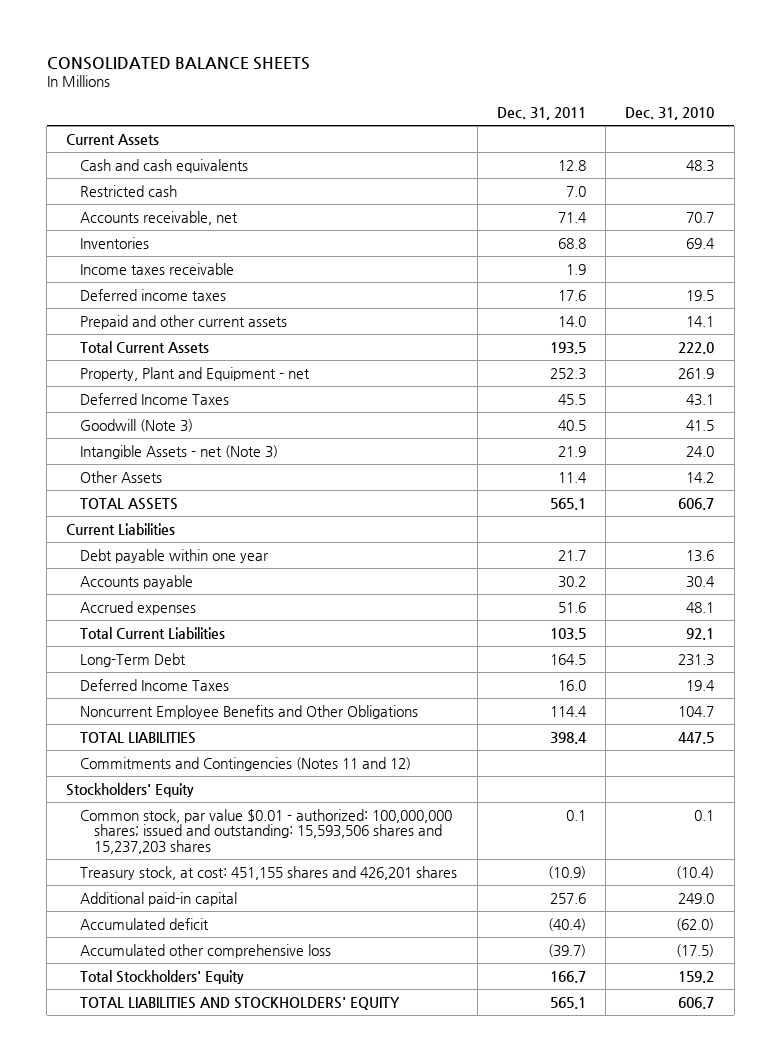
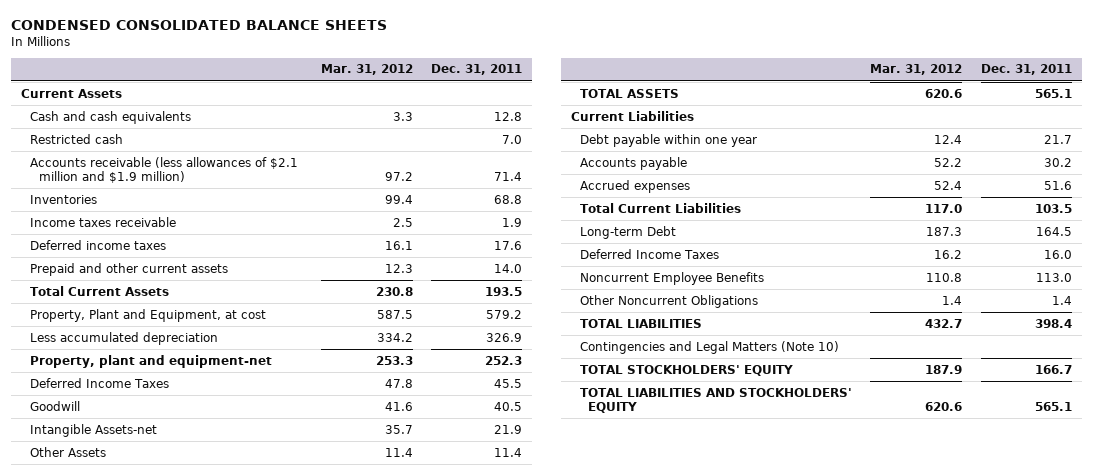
[46,56,310,70] CONSOLIDATED BALANCE SHEETS -> [11,19,388,30] CONDENSED CONSOLIDATED BALANCE SHEETS
[625,106,715,120] Dec. 31, 2010 -> none
none -> [320,64,413,76] Mar. 31, 2012
[80,210,239,225] Accounts receivable, net -> [29,156,298,184] Accounts receivable (less allowances of $2.1 million and $1.9 million)
none -> [29,308,266,322] Property, Plant and Equipment, at cost
none -> [29,331,218,345] Less accumulated depreciation
[80,366,311,381] Property, Plant and Equipment - net -> [29,354,272,368] Property, plant and equipment-net
[80,418,194,432] Goodwill (Note 3) -> [29,400,80,411] Goodwill
[80,444,279,459] Intangible Assets - net (Note 3) -> [29,423,157,437] Intangible Assets-net
[80,652,187,667] Long-Term Debt -> [579,225,676,239] Long-term Debt
[80,704,419,719] Noncurrent Employee Benefits and Other Obligations -> [579,271,764,285] Noncurrent Employee Benefits
[549,705,587,717] 114.4 -> [1036,272,1073,282] 113.0
none -> [579,294,758,308] Other Noncurrent Obligations
[66,782,195,797] Stockholders' Equity -> none
[80,808,453,854] Common stock, par value $0.01 - authorized: 100,000,000 shares; issued and outstanding: 15,593,506 shares and 15,237,203 shares -> none
[80,865,458,880] Treasury stock, at cost: 451,155 shares and 426,201 shares -> none
[80,891,238,906] Additional paid-in capital -> none
[80,917,210,930] Accumulated deficit -> none
[80,943,332,958] Accumulated other comprehensive loss -> none
[80,756,412,771] Commitments and Contingencies (Notes 11 and 12) -> [579,340,839,354] Contingencies and Legal Matters (Note 10)
[80,969,245,984] Total Stockholders' Equity -> [579,364,793,376] TOTAL STOCKHOLDERS' EQUITY

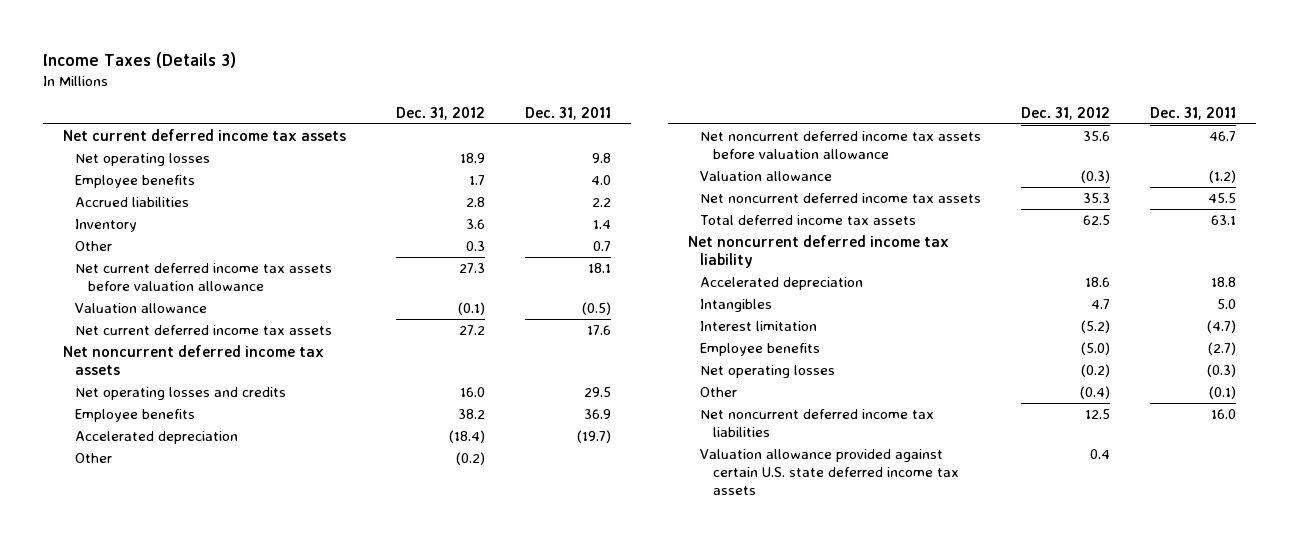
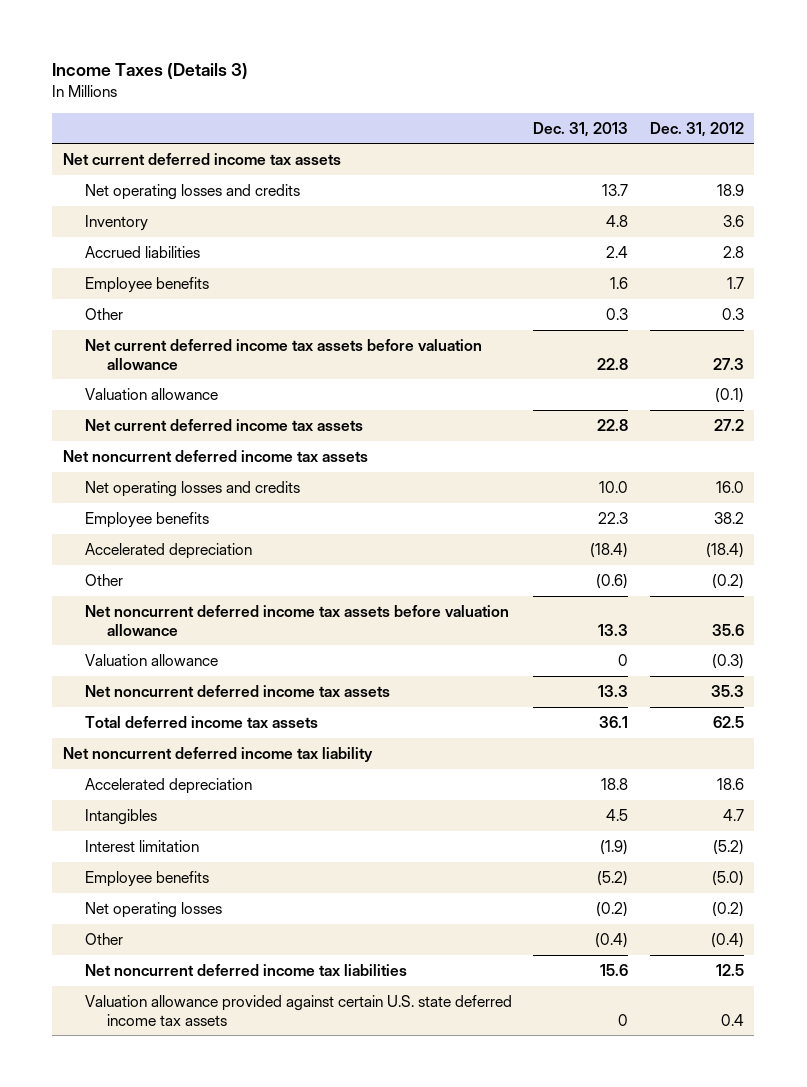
[524,106,611,120] Dec. 31, 2011 -> none
none -> [533,121,629,137] Dec. 31, 2013
[75,153,211,167] Net operating losses -> [85,184,301,201] Net operating losses and credits
[75,197,190,208] Accrued liabilities -> [85,246,201,259] Accrued liabilities
[75,175,196,189] Employee benefits -> [85,277,210,294] Employee benefits

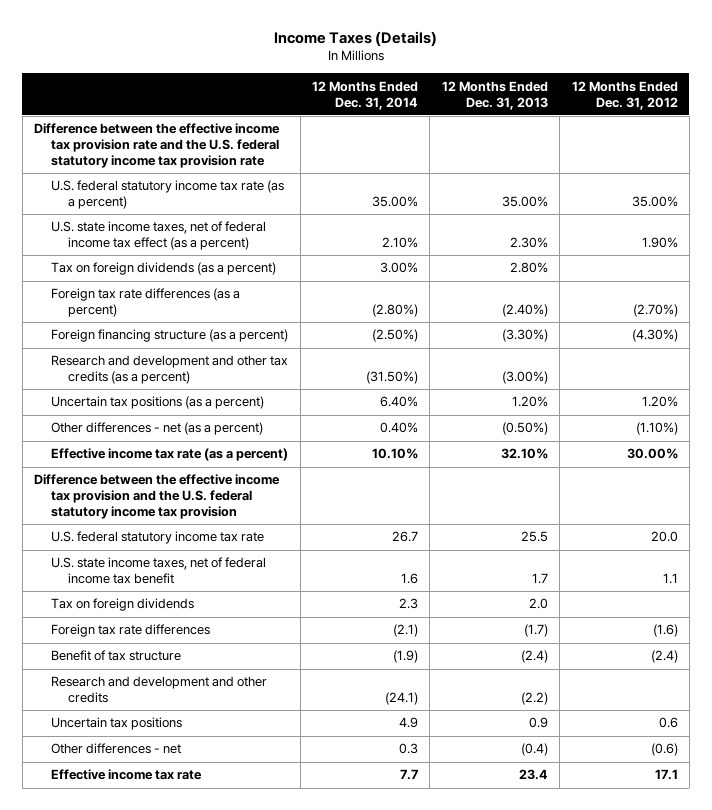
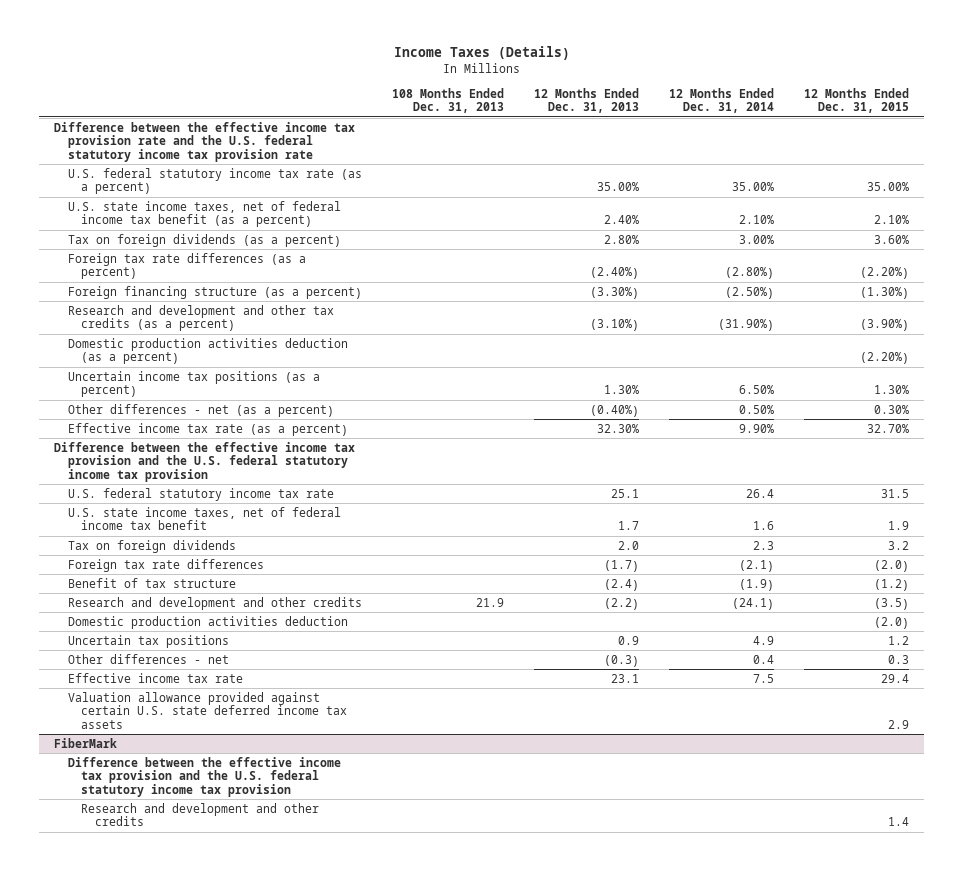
[571,80,678,110] 12 Months Ended Dec. 31, 2012 -> none
none -> [391,87,504,114] 108 Months Ended Dec. 31, 2013
none -> [804,87,910,114] 12 Months Ended Dec. 31, 2015
[51,221,267,251] U.S. state income taxes, net of federal income tax effect (as a percent) -> [67,200,341,228] U.S. state income taxes, net of federal income tax benefit (as a percent)
[509,237,548,249] 2.30% -> [603,215,639,225] 2.40%
[365,371,418,385] (31.50%) -> [717,319,774,332] (31.90%)
[501,371,548,385] (3.00%) -> [589,319,639,332] (3.10%)
none -> [67,337,348,365] Domestic production activities deduction (as a percent)
[51,396,265,410] Uncertain tax positions (as a percent) -> [67,370,320,398] Uncertain income tax positions (as a percent)
[379,396,418,408] 6.40% -> [738,385,774,395] 6.50%
[511,396,548,408] 1.20% -> [603,385,639,395] 1.30%
[379,422,418,434] 0.40% -> [738,404,774,414] 0.50%
[501,422,548,436] (0.50%) -> [589,404,639,417] (0.40%)
[371,448,418,460] 10.10% -> [738,423,774,433] 9.90%
[500,448,548,460] 32.10% -> [596,423,639,433] 32.30%
[391,531,418,543] 26.7 -> [745,488,774,498] 26.4
[520,531,548,543] 25.5 -> [610,488,639,498] 25.1
none -> [67,615,348,629] Domestic production activities deduction
[398,743,418,755] 0.3 -> [752,654,774,664] 0.4
[520,743,548,757] (0.4) -> [603,654,639,667] (0.3)
[399,769,418,781] 7.7 -> [752,673,774,683] 7.5
[518,769,548,781] 23.4 -> [610,673,639,683] 23.1
none -> [67,691,348,729] Valuation allowance provided against certain U.S. state deferred income tax assets
none -> [54,737,118,748] FiberMark
none -> [67,756,341,797] Difference between the effective income tax provision and the U.S. federal statutory income tax provision
none -> [81,802,320,827] Research and development and other credits

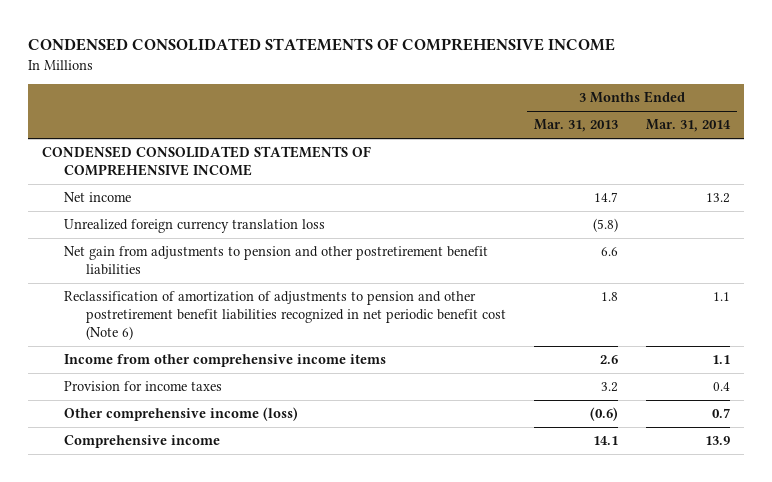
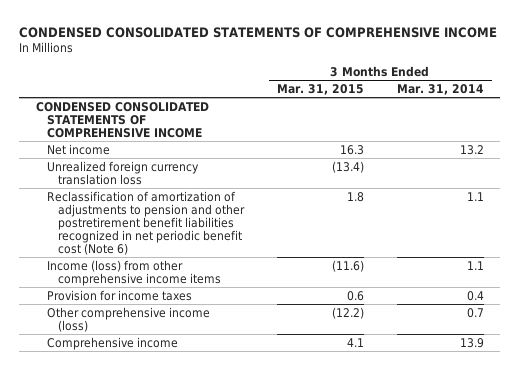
[533,119,618,133] Mar. 31, 2013 -> none
none -> [276,83,364,95] Mar. 31, 2015
[63,246,488,276] Net gain from adjustments to pension and other postretirement benefit liabilities -> none
[63,354,386,368] Income from other comprehensive income items -> [46,259,222,286] Income (loss) from other comprehensive income items

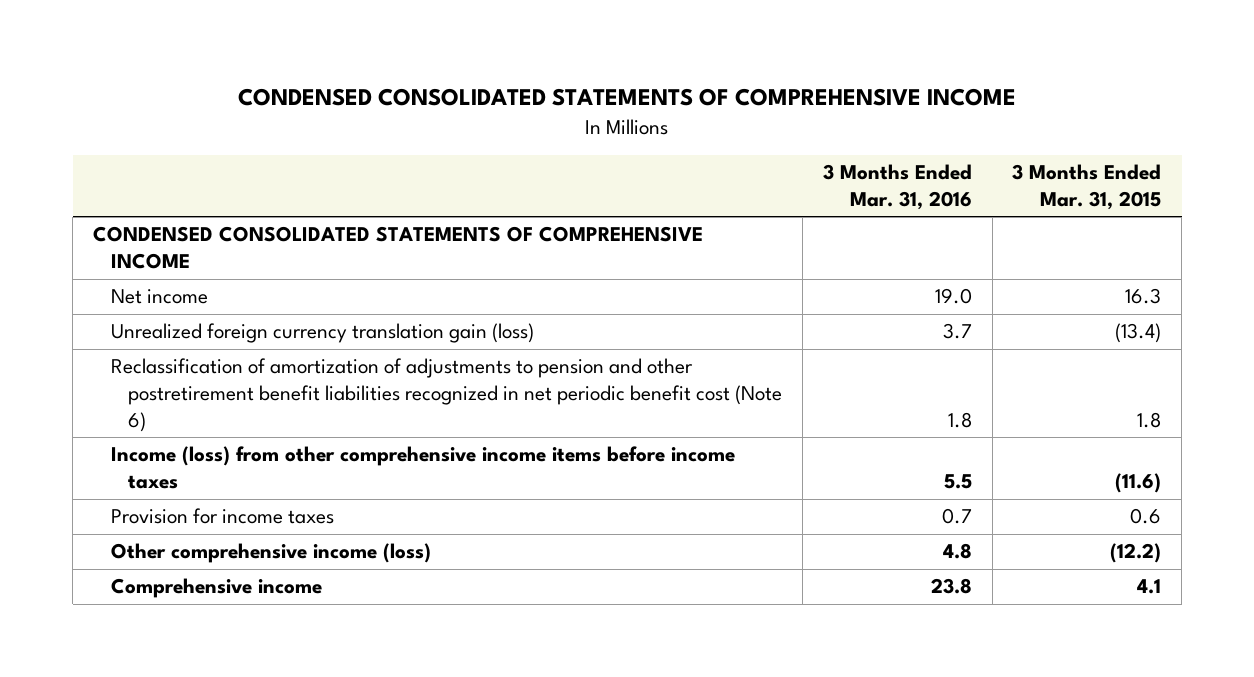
[396,83,484,95] Mar. 31, 2014 -> none
none -> [822,164,972,210] 3 Months Ended Mar. 31, 2016
[46,160,199,185] Unrealized foreign currency translation loss -> [110,323,534,344] Unrealized foreign currency translation gain (loss)
[46,259,222,286] Income (loss) from other comprehensive income items -> [110,446,735,490] Income (loss) from other comprehensive income items before income taxes

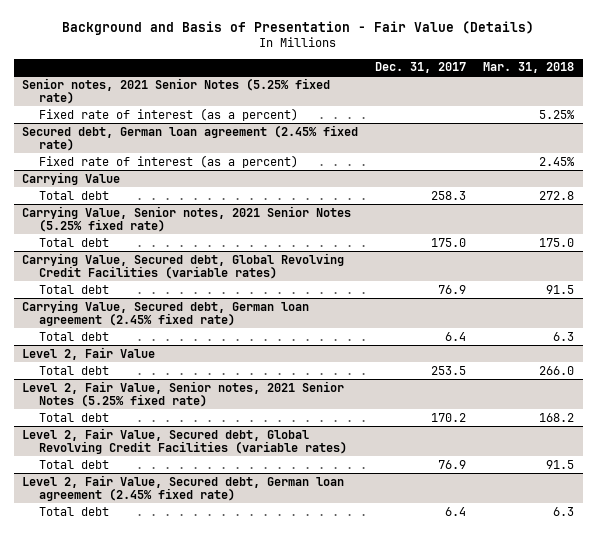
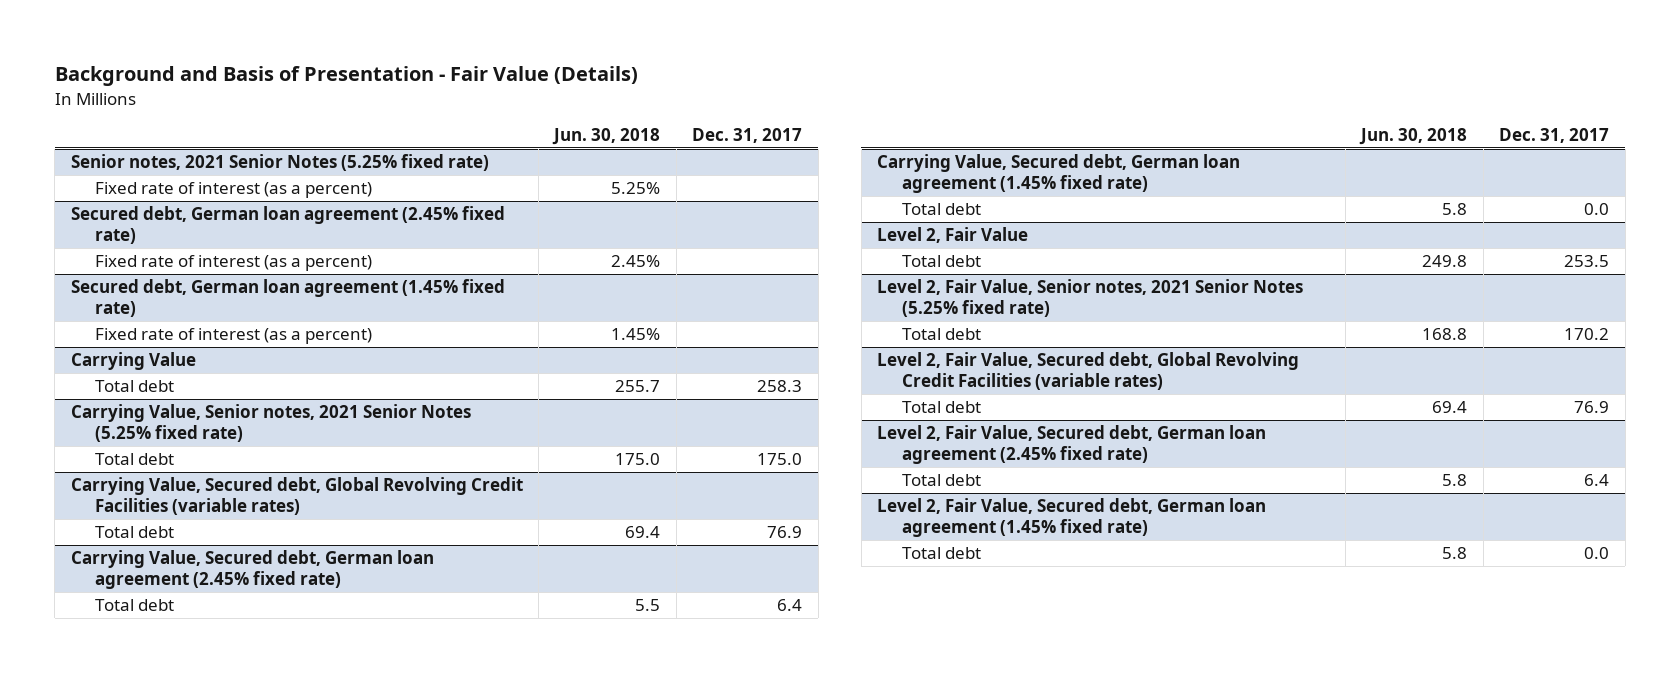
[483,62,575,74] Mar. 31, 2018 -> none
none -> [552,128,661,146] Jun. 30, 2018
none -> [70,279,505,318] Secured debt, German loan agreement (1.45% fixed rate)
none -> [95,328,373,345] Fixed rate of interest (as a percent)
none -> [877,154,1241,194] Carrying Value, Secured debt, German loan agreement (1.45% fixed rate)
none -> [902,203,982,216] Total debt
none -> [877,498,1267,538] Level 2, Fair Value, Secured debt, German loan agreement (1.45% fixed rate)
none -> [902,547,982,560] Total debt

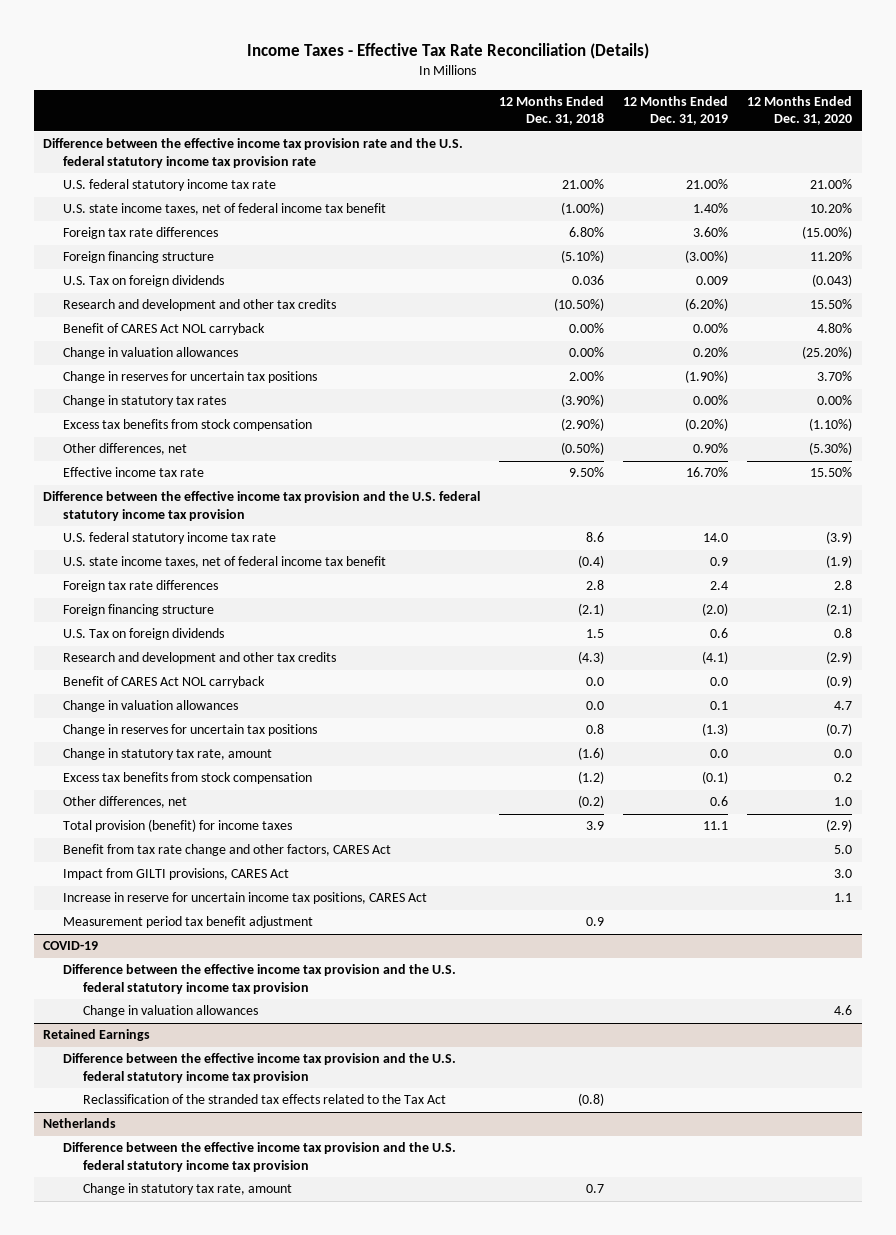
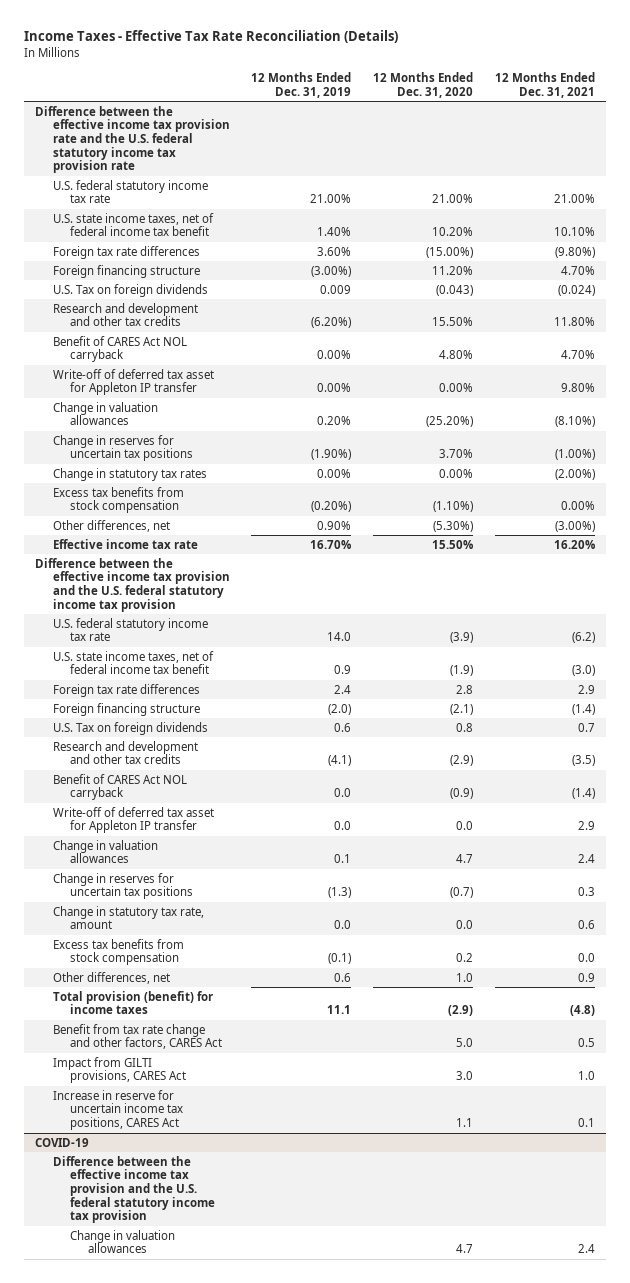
[499,95,605,126] 12 Months Ended Dec. 31, 2018 -> none
none -> [495,72,596,98] 12 Months Ended Dec. 31, 2021
none -> [52,368,214,396] Write-off of deferred tax asset for Appleton IP transfer
none -> [52,806,214,834] Write-off of deferred tax asset for Appleton IP transfer
[63,916,314,929] Measurement period tax benefit adjustment -> none
[43,1029,151,1042] Retained Earnings -> none
[63,1053,457,1083] Difference between the effective income tax provision and the U.S. federal statutory income tax provision -> none
[83,1094,447,1105] Reclassification of the stranded tax effects related to the Tax Act -> none
[43,1118,117,1129] Netherlands -> none
[63,1142,457,1172] Difference between the effective income tax provision and the U.S. federal statutory income tax provision -> none
[83,1183,293,1196] Change in statutory tax rate, amount -> none
[834,1005,853,1016] 4.6 -> [456,1244,474,1254] 4.7

